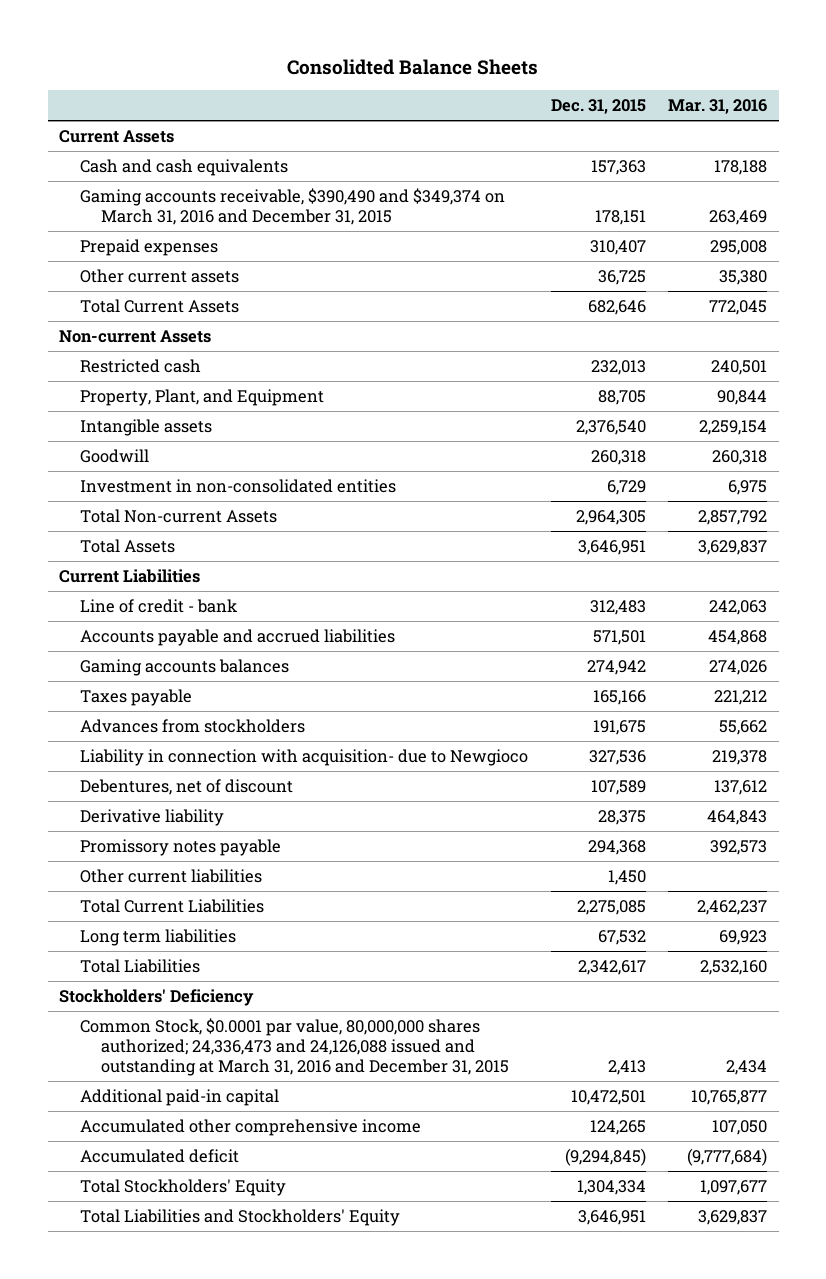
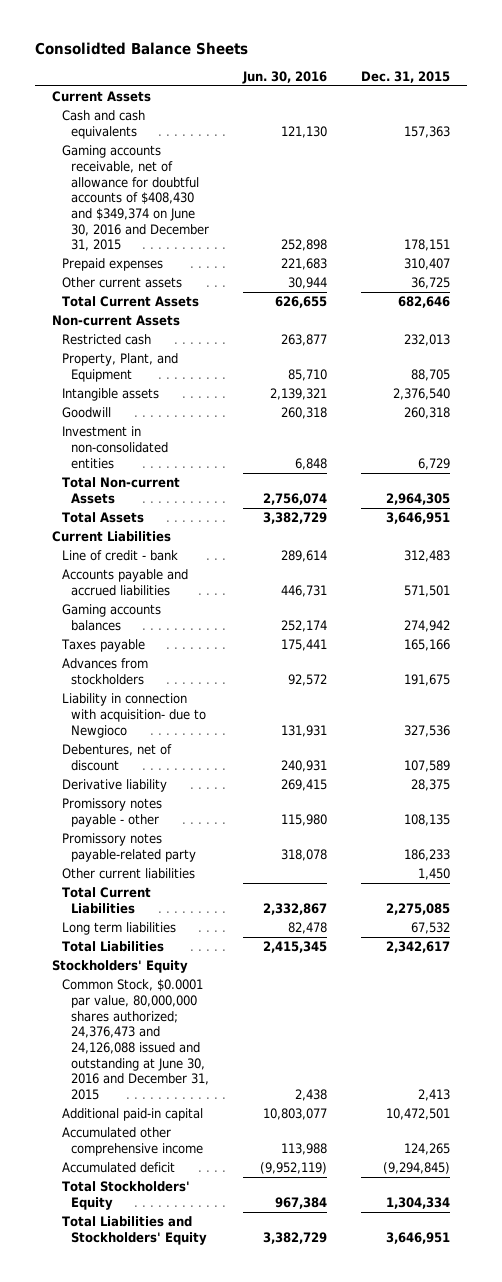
[668,99,768,115] Mar. 31, 2016 -> none
none -> [242,70,328,84] Jun. 30, 2016
[80,187,506,226] Gaming accounts receivable, $390,490 and $349,374 on March 31, 2016 and December 31, 2015 -> [61,145,210,252] Gaming accounts receivable, net of allowance for doubtful accounts of $408,430 and $349,374 on June 30, 2016 and December 31, 2015
[80,838,282,856] Promissory notes payable -> [61,798,162,827] Promissory notes payable - other
[587,839,646,855] 294,368 -> [403,813,450,826] 108,135
none -> [61,833,197,862] Promissory notes payable-related party
[59,988,255,1006] Stockholders' Deficiency -> [51,960,188,974] Stockholders' Equity
[80,1017,510,1077] Common Stock, $0.0001 par value, 80,000,000 shares authorized; 24,336,473 and 24,126,088 issued and outstanding at March 31, 2016 and December 31, 2015 -> [61,979,210,1101] Common Stock, $0.0001 par value, 80,000,000 shares authorized; 24,376,473 and 24,126,088 issued and outstanding at June 30, 2016 and December 31, 2015

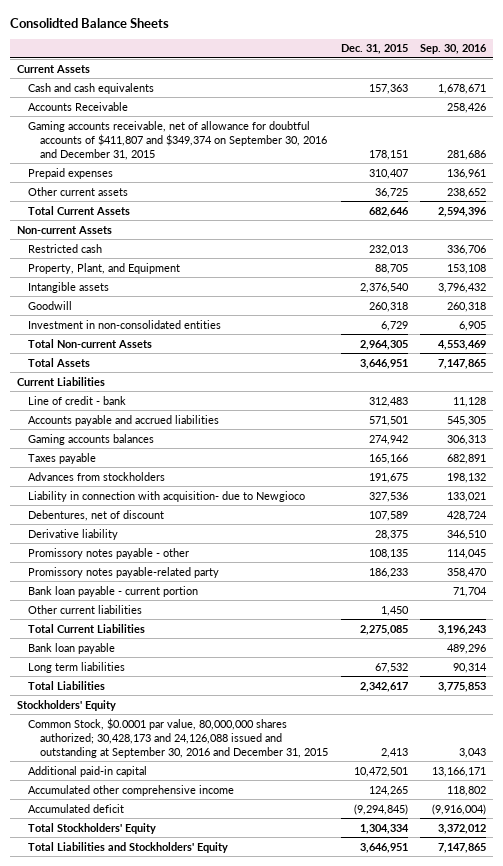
[242,70,328,84] Jun. 30, 2016 -> none
none -> [420,44,488,55] Sep. 30, 2016
none -> [28,101,129,111] Accounts Receivable
[61,145,210,252] Gaming accounts receivable, net of allowance for doubtful accounts of $408,430 and $349,374 on June 30, 2016 and December 31, 2015 -> [28,120,327,160] Gaming accounts receivable, net of allowance for doubtful accounts of $411,807 and $349,374 on September 30, 2016 and December 31, 2015
none -> [28,585,199,597] Bank loan payable - current portion
none -> [28,642,116,654] Bank loan payable
[61,979,210,1101] Common Stock, $0.0001 par value, 80,000,000 shares authorized; 24,376,473 and 24,126,088 issued and outstanding at June 30, 2016 and December 31, 2015 -> [28,717,328,758] Common Stock, $0.0001 par value, 80,000,000 shares authorized; 30,428,173 and 24,126,088 issued and outstanding at September 30, 2016 and December 31, 2015

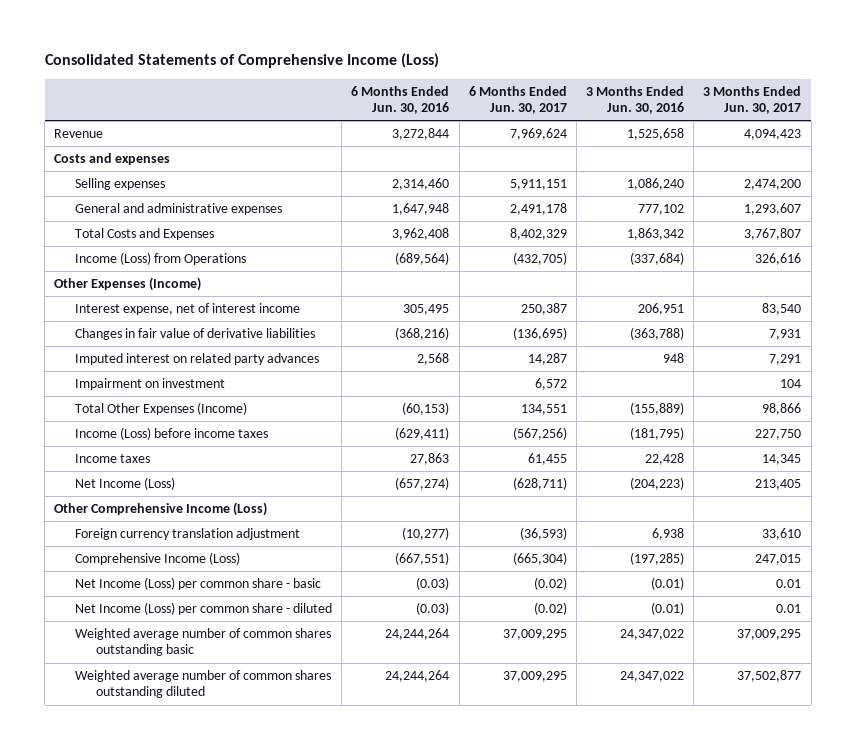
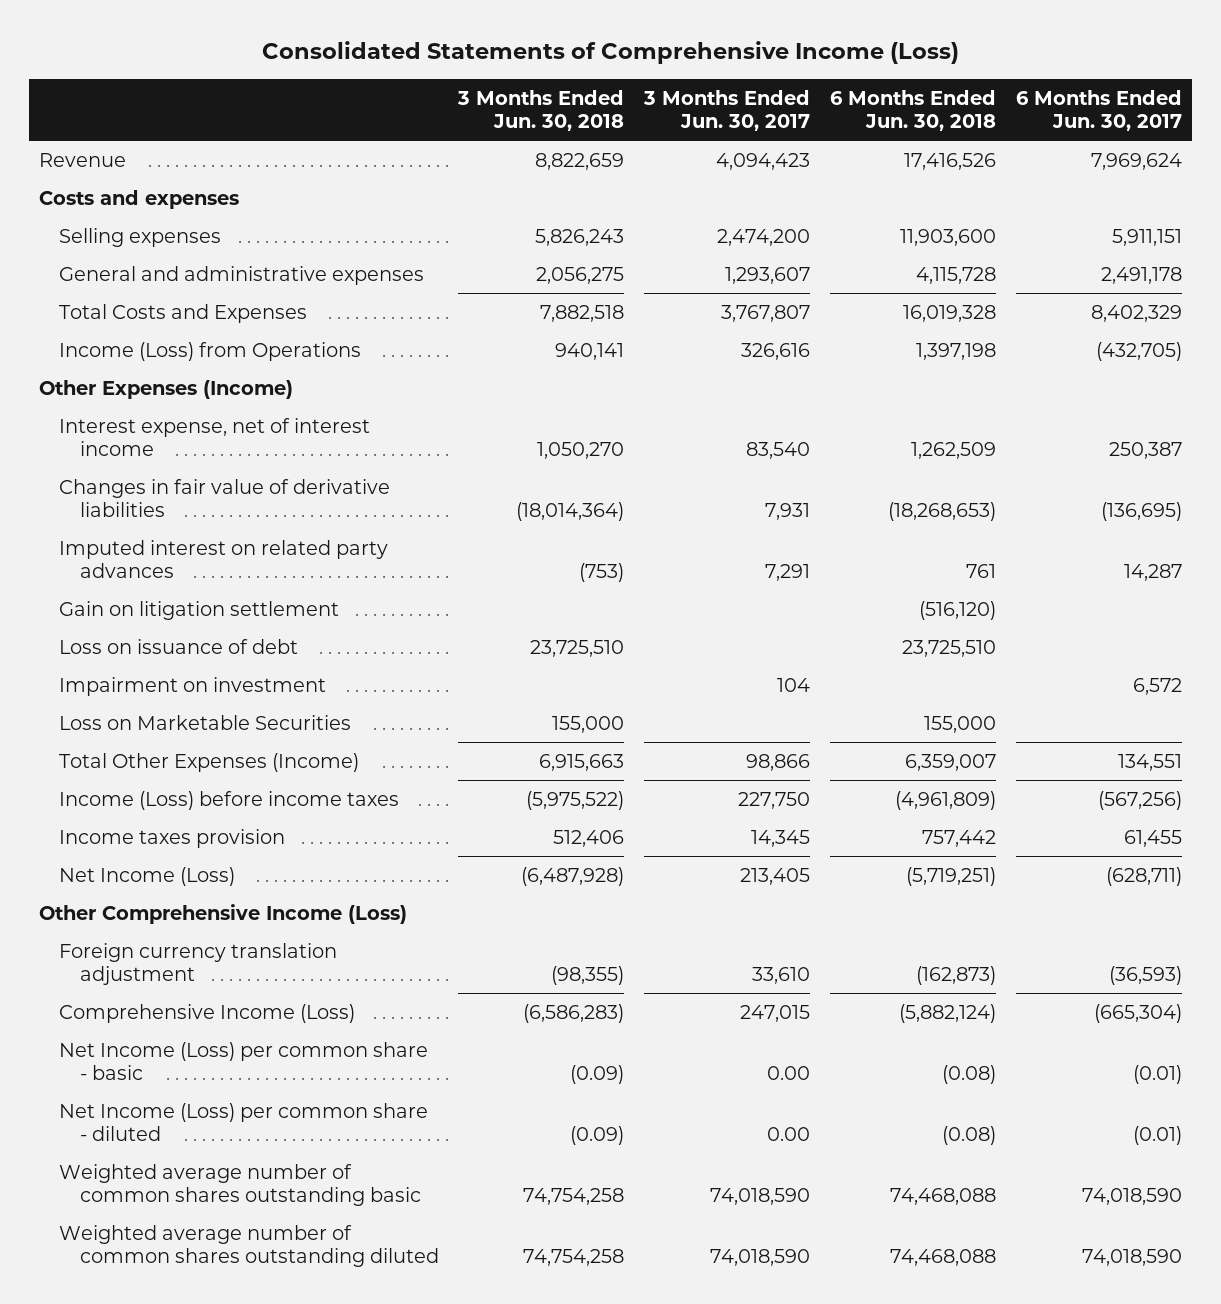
[351,85,450,114] 6 Months Ended Jun. 30, 2016 -> none
[586,85,685,114] 3 Months Ended Jun. 30, 2016 -> none
none -> [457,89,625,131] 3 Months Ended Jun. 30, 2018
none -> [830,89,997,131] 6 Months Ended Jun. 30, 2018
none -> [59,600,340,620] Gain on litigation settlement
none -> [59,638,299,654] Loss on issuance of debt
none -> [59,714,352,730] Loss on Marketable Securities
[75,454,151,464] Income taxes -> [59,828,286,848] Income taxes provision
[533,577,567,591] (0.02) -> [1132,1064,1182,1084] (0.01)
[776,579,802,589] 0.01 -> [767,1065,811,1080] 0.00
[533,602,567,616] (0.02) -> [1132,1125,1182,1145] (0.01)
[776,604,802,614] 0.01 -> [767,1126,811,1141] 0.00
[502,629,567,641] 37,009,295 -> [1081,1187,1182,1205] 74,018,590
[737,629,802,641] 37,009,295 -> [710,1187,811,1205] 74,018,590
[502,671,567,683] 37,009,295 -> [1081,1248,1182,1266] 74,018,590
[737,670,802,683] 37,502,877 -> [710,1248,811,1266] 74,018,590

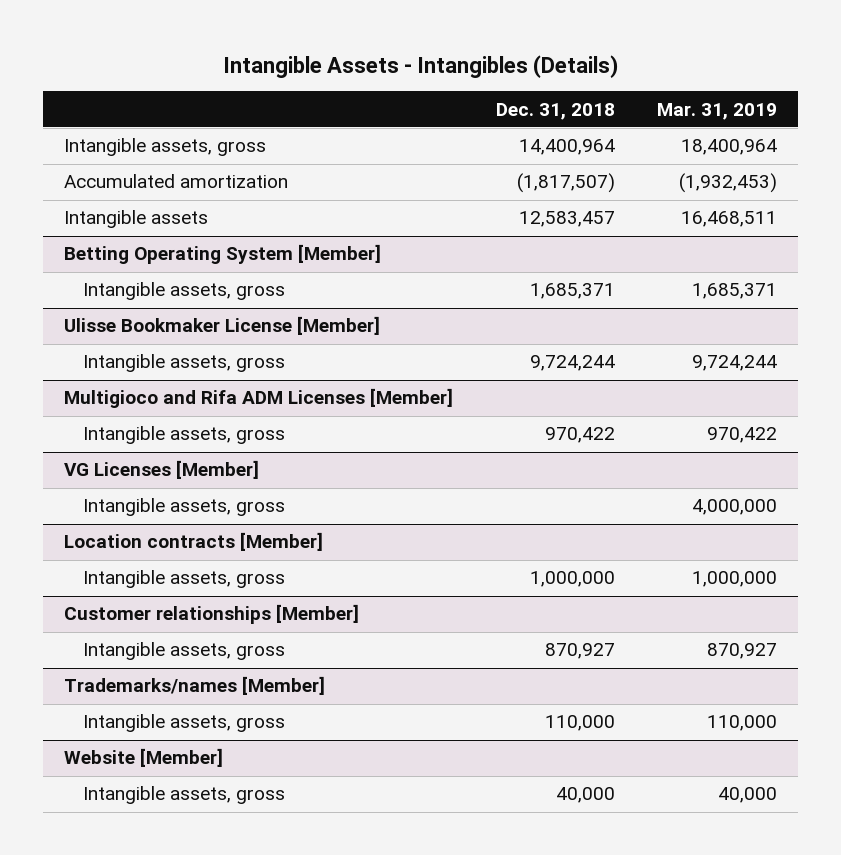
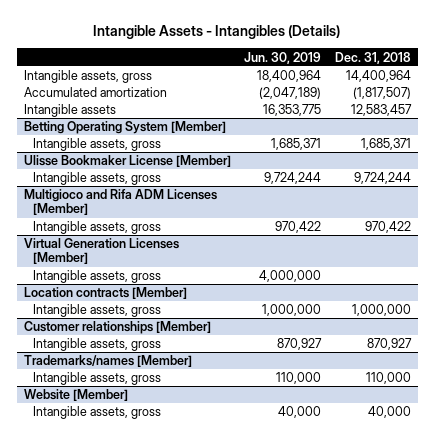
[656,102,777,120] Mar. 31, 2019 -> none
none -> [244,51,322,64] Jun. 30, 2019
[64,460,260,480] VG Licenses [Member] -> [23,238,179,265] Virtual Generation Licenses [Member]

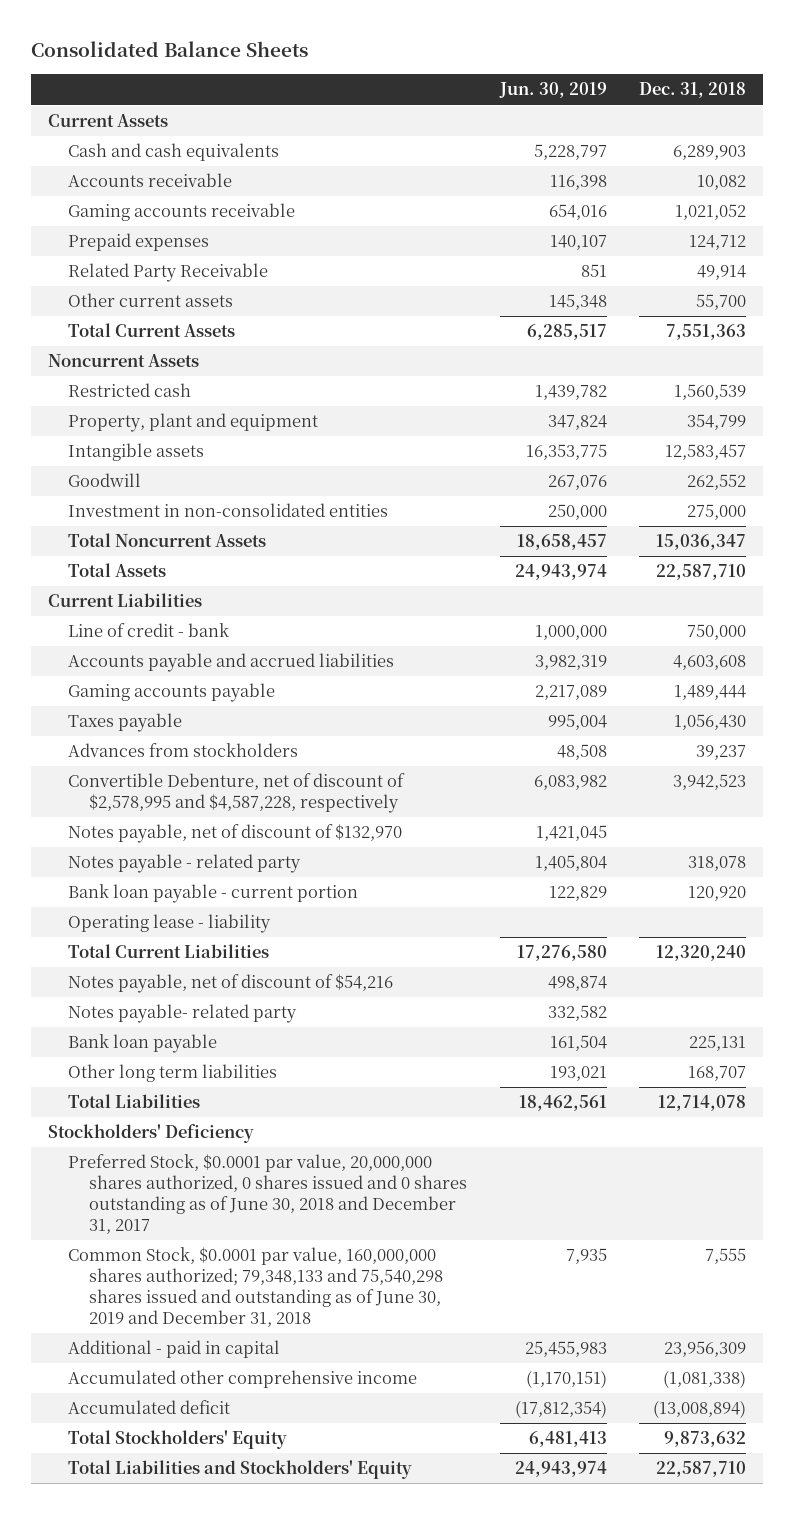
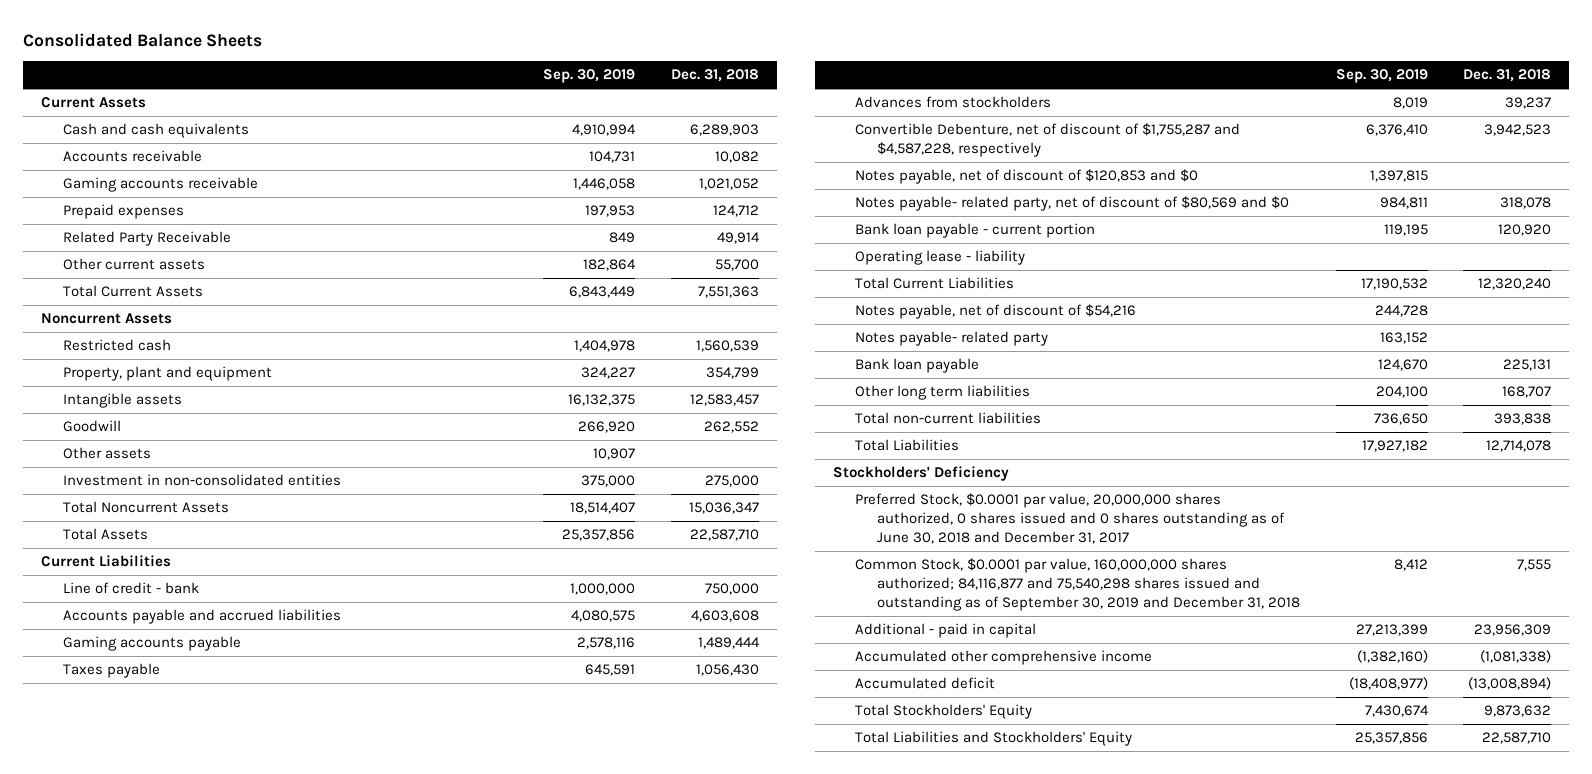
[498,82,607,99] Jun. 30, 2019 -> none
none -> [543,69,636,84] Sep. 30, 2019
none -> [62,447,151,460] Other assets
[68,773,406,814] Convertible Debenture, net of discount of $2,578,995 and $4,587,228, respectively -> [854,123,1240,158] Convertible Debenture, net of discount of $1,755,287 and $4,587,228, respectively
[68,824,403,844] Notes payable, net of discount of $132,970 -> [854,169,1198,185] Notes payable, net of discount of $120,853 and $0
[68,854,302,874] Notes payable - related party -> [854,196,1289,212] Notes payable- related party, net of discount of $80,569 and $0
none -> [854,412,1041,425] Total non-current liabilities
[68,1247,444,1327] Common Stock, $0.0001 par value, 160,000,000 shares authorized; 79,348,133 and 75,540,298 shares issued and outstanding as of June 30, 2019 and December 31, 2018 -> [854,558,1300,612] Common Stock, $0.0001 par value, 160,000,000 shares authorized; 84,116,877 and 75,540,298 shares issued and outstanding as of September 30, 2019 and December 31, 2018

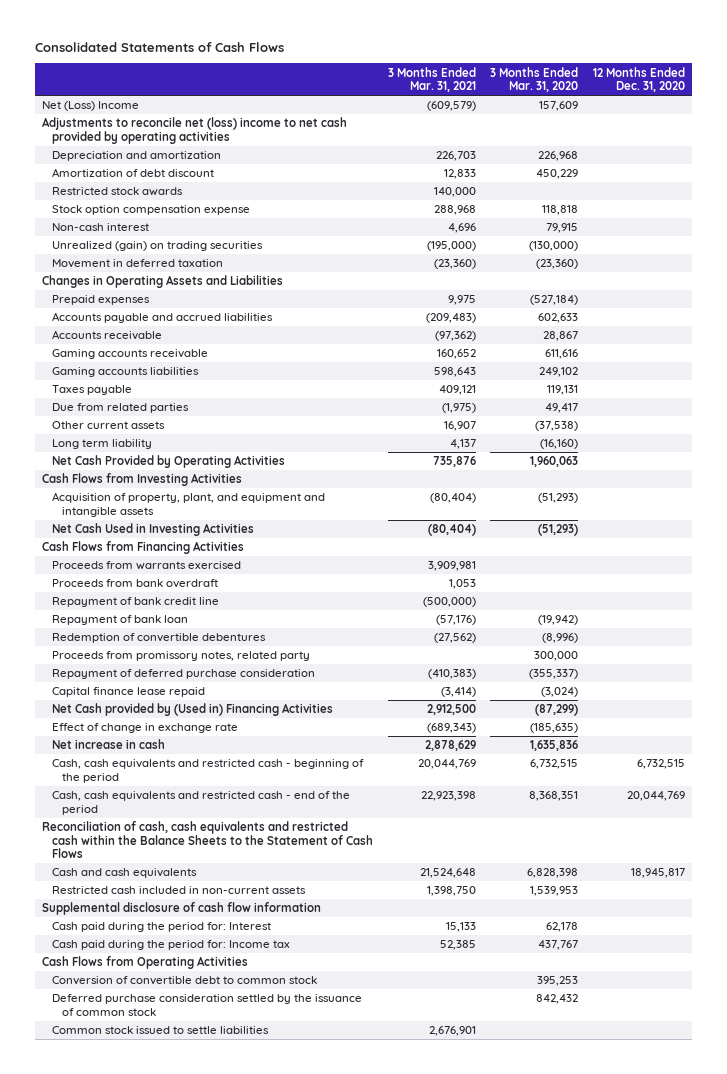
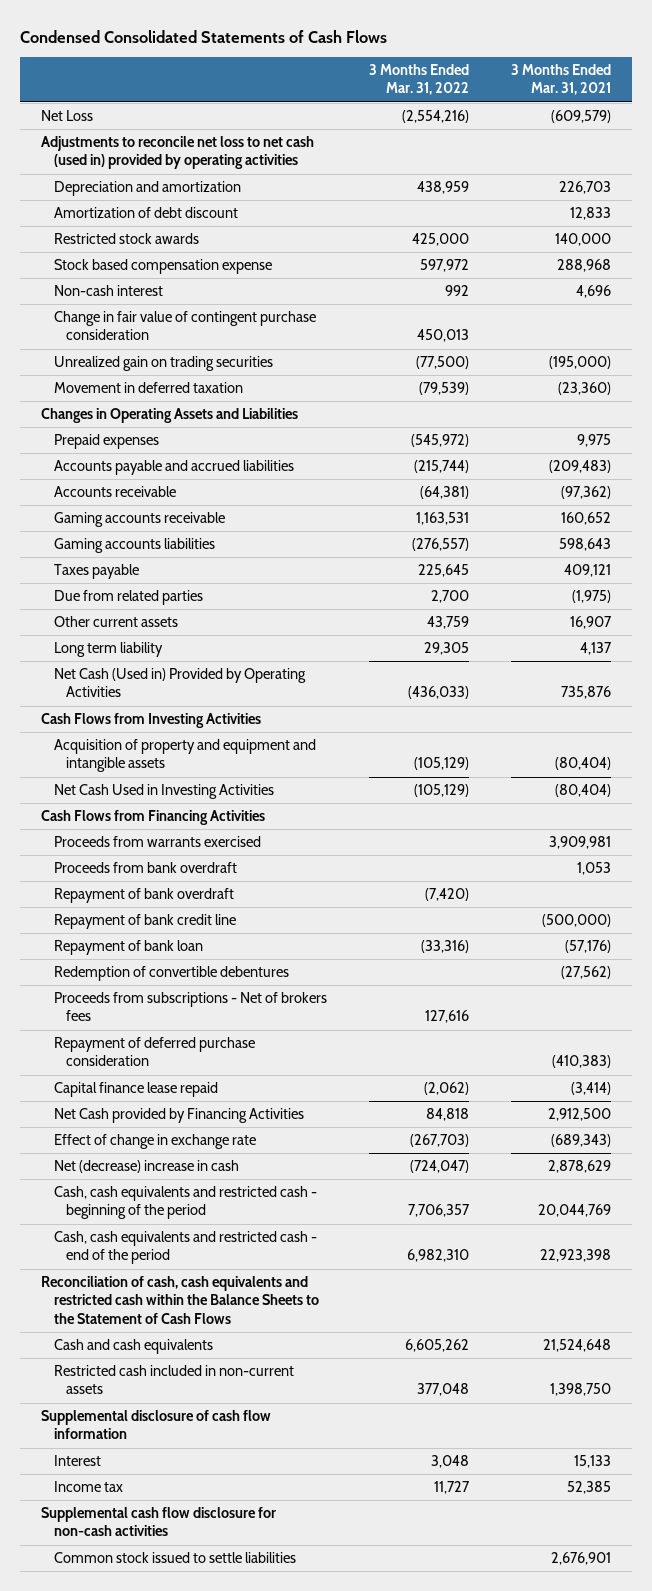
[34,42,284,53] Consolidated Statements of Cash Flows -> [20,29,388,43] Condensed Consolidated Statements of Cash Flows
[490,66,579,93] 3 Months Ended Mar. 31, 2020 -> none
[592,66,685,93] 12 Months Ended Dec. 31, 2020 -> none
none -> [368,64,469,96] 3 Months Ended Mar. 31, 2022
[41,101,139,112] Net (Loss) Income -> [41,110,94,122] Net Loss
[41,117,347,144] Adjustments to reconcile net (loss) income to net cash provided by operating activities -> [41,136,315,170] Adjustments to reconcile net loss to net cash (used in) provided by operating activities
[52,205,251,216] Stock option compensation expense -> [53,259,272,275] Stock based compensation expense
none -> [53,311,316,341] Change in fair value of contingent purchase consideration
[52,241,264,252] Unrealized (gain) on trading securities -> [53,356,273,372] Unrealized gain on trading securities
[52,455,286,469] Net Cash Provided by Operating Activities -> [53,668,306,698] Net Cash (Used in) Provided by Operating Activities
[52,492,326,517] Acquisition of property, plant, and equipment and intangible assets -> [53,739,316,773] Acquisition of property and equipment and intangible assets
none -> [53,888,234,904] Repayment of bank overdraft
[52,651,311,662] Proceeds from promissory notes, related party -> none
none -> [53,992,327,1022] Proceeds from subscriptions - Net of brokers fees
[52,703,334,717] Net Cash provided by (Used in) Financing Activities -> [53,1108,304,1124] Net Cash provided by Financing Activities
[52,739,166,750] Net increase in cash -> [53,1160,239,1174] Net (decrease) increase in cash
[41,956,248,970] Cash Flows from Operating Activities -> none
[52,976,318,986] Conversion of convertible debt to common stock -> none
[52,994,363,1016] Deferred purchase consideration settled by the issuance of common stock -> none
[52,922,272,933] Cash paid during the period for: Interest -> [53,1455,101,1467] Interest
[52,940,291,951] Cash paid during the period for: Income tax -> [53,1481,123,1493] Income tax
none -> [41,1507,277,1537] Supplemental cash flow disclosure for non-cash activities

